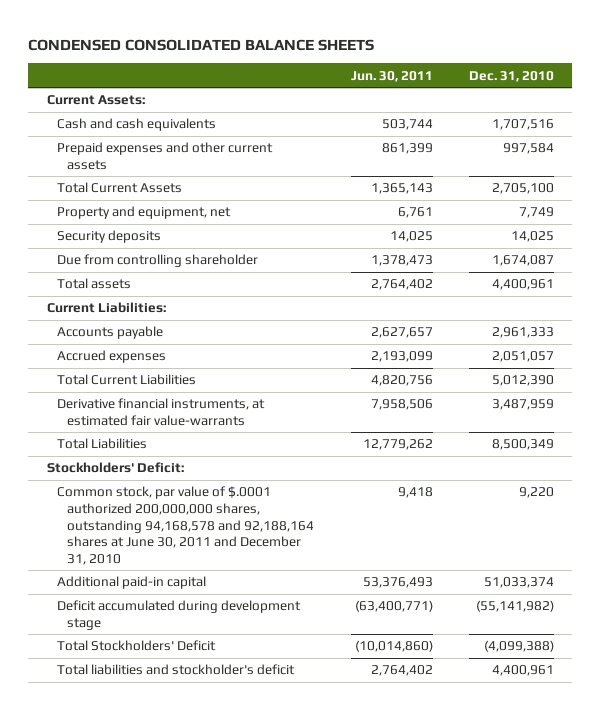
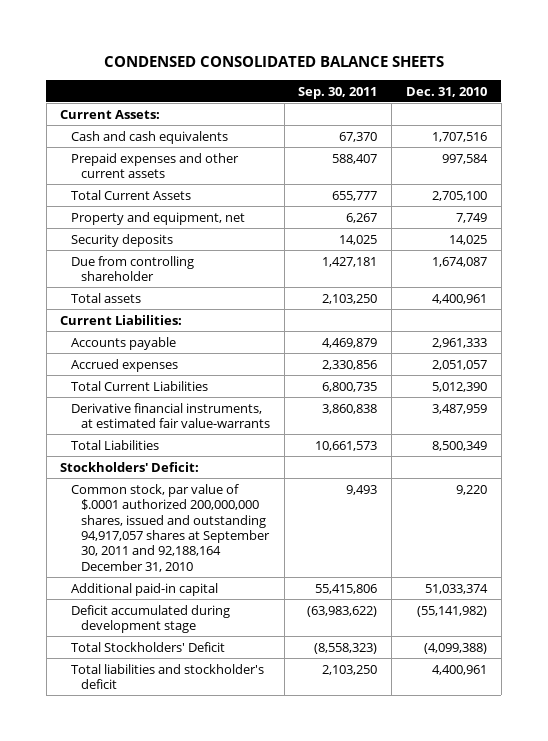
[350,70,433,82] Jun. 30, 2011 -> none
none -> [298,86,378,99] Sep. 30, 2011
[56,486,315,565] Common stock, par value of $.0001 authorized 200,000,000 shares, outstanding 94,168,578 and 92,188,164 shares at June 30, 2011 and December 31, 2010 -> [70,483,270,572] Common stock, par value of $.0001 authorized 200,000,000 shares, issued and outstanding 94,917,057 shares at September 30, 2011 and 92,188,164 December 31, 2010

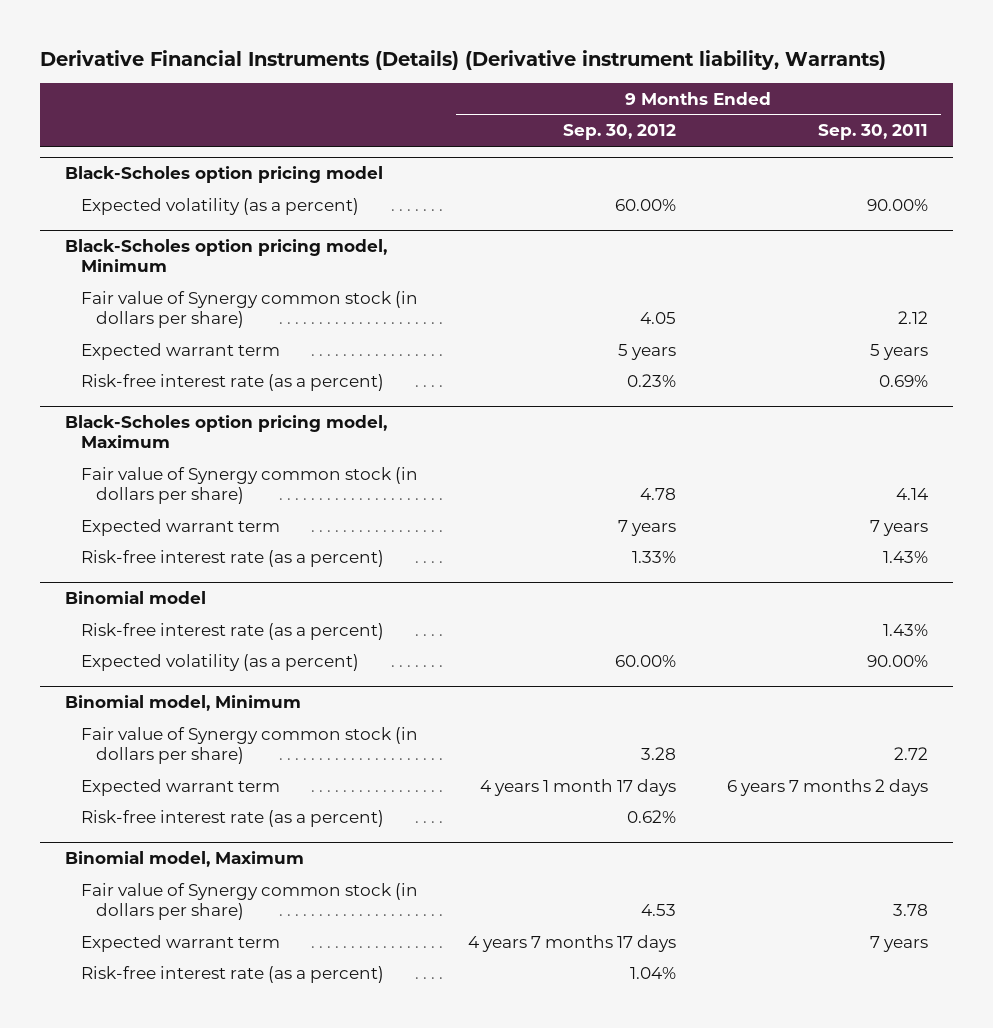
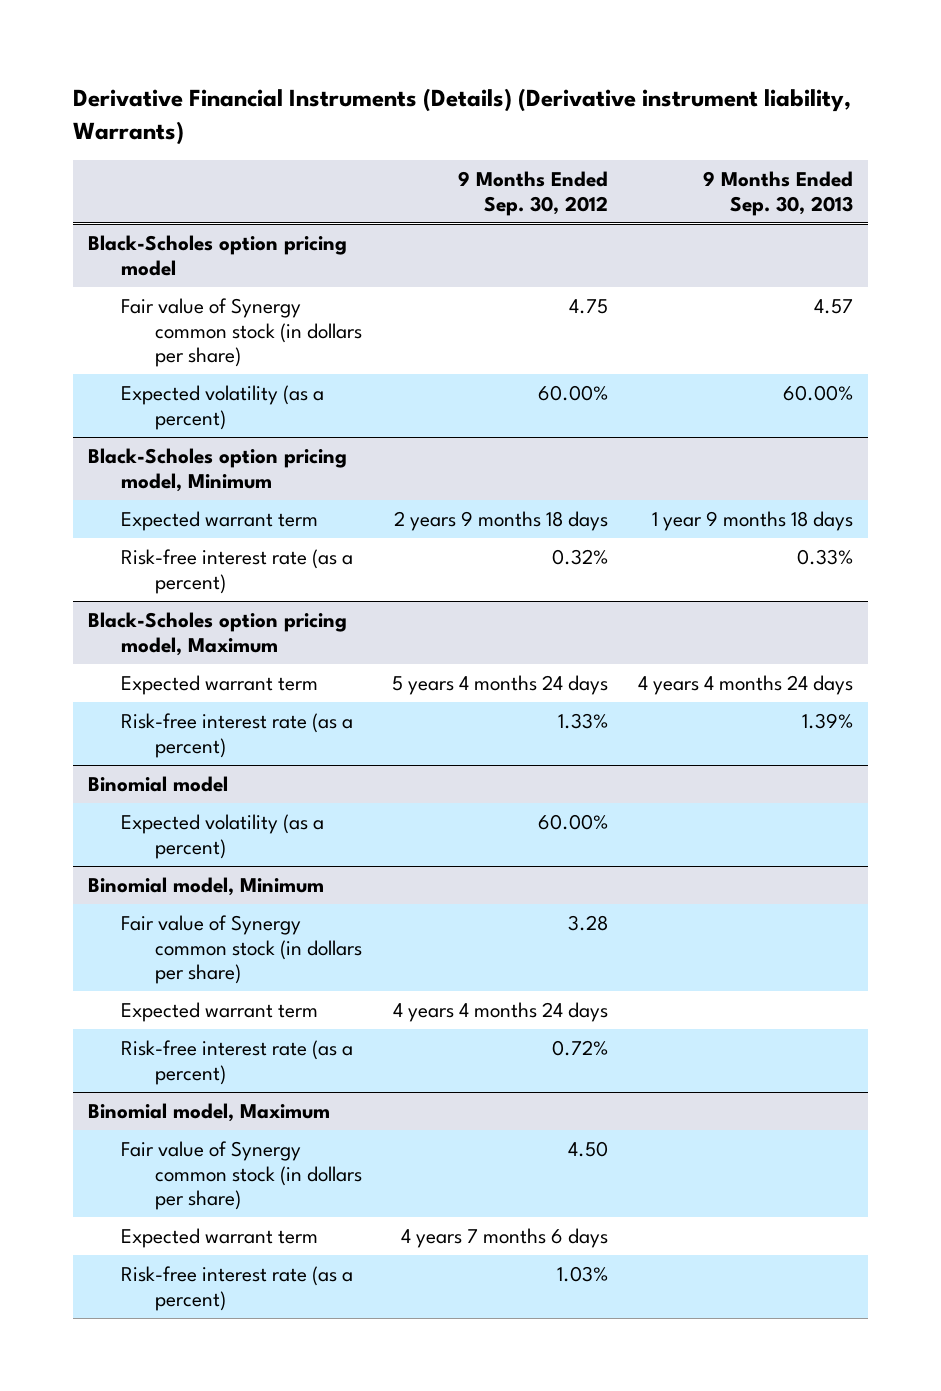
[818,124,929,141] Sep. 30, 2011 -> none
none -> [702,170,853,216] 9 Months Ended Sep. 30, 2013
none -> [121,298,362,368] Fair value of Synergy common stock (in dollars per share)
[80,290,418,329] Fair value of Synergy common stock (in dollars per share) -> none
[618,343,677,360] 5 years -> [393,511,608,532] 2 years 9 months 18 days
[627,373,677,387] 0.23% -> [551,549,608,566] 0.32%
[80,466,418,505] Fair value of Synergy common stock (in dollars per share) -> none
[618,519,677,536] 7 years -> [391,675,608,696] 5 years 4 months 24 days
[80,622,384,640] Risk-free interest rate (as a percent) -> none
[480,778,677,796] 4 years 1 month 17 days -> [392,1002,608,1023] 4 years 4 months 24 days
[627,809,677,823] 0.62% -> [551,1040,608,1057] 0.72%
[641,904,677,917] 4.53 -> [567,1141,608,1158] 4.50
[468,934,677,952] 4 years 7 months 17 days -> [400,1228,608,1249] 4 years 7 months 6 days
[630,966,677,979] 1.04% -> [556,1266,608,1283] 1.03%

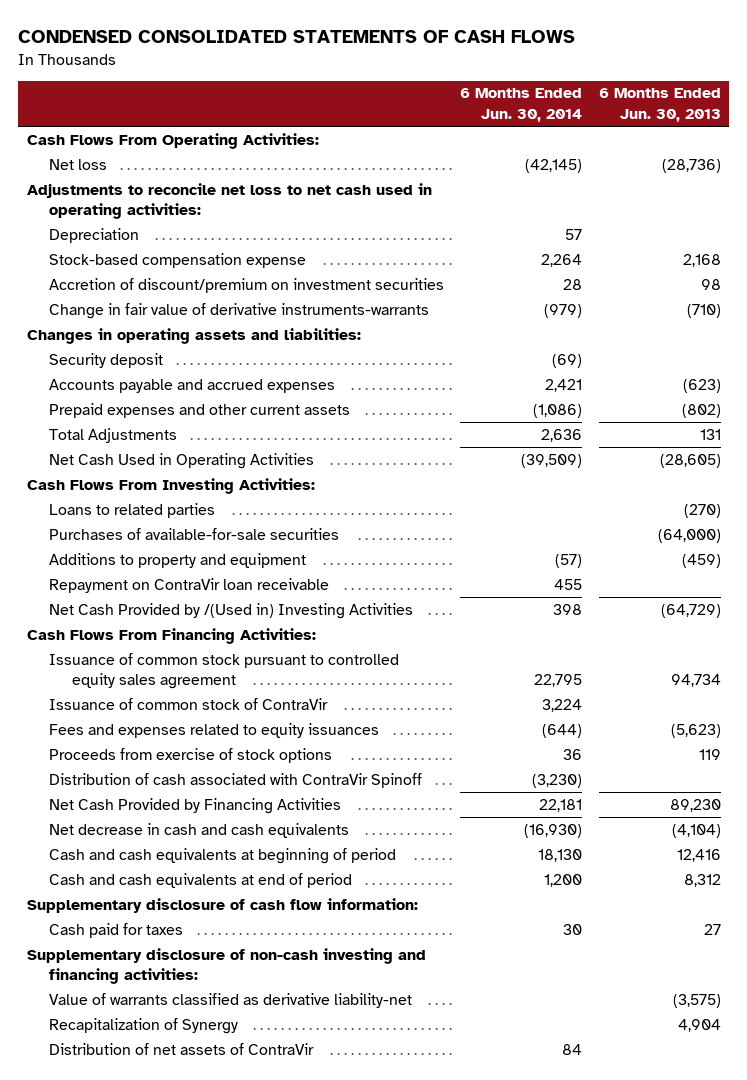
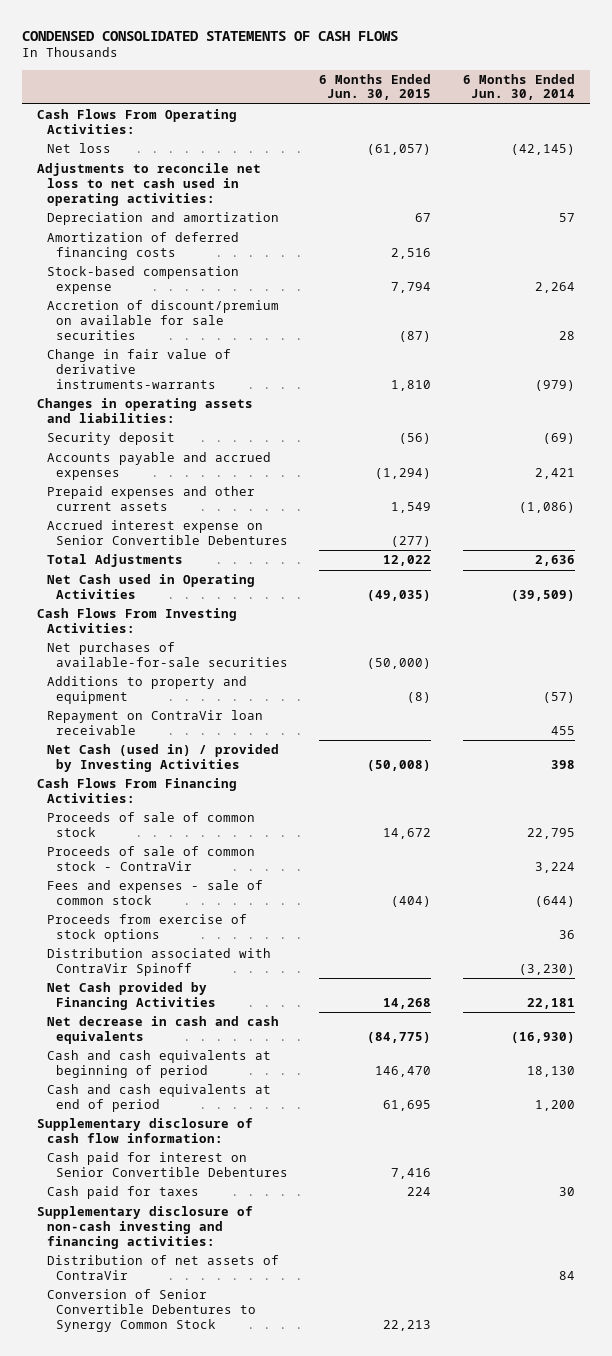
[598,88,721,123] 6 Months Ended Jun. 30, 2013 -> none
none -> [319,73,432,101] 6 Months Ended Jun. 30, 2015
[49,227,140,243] Depreciation -> [46,212,279,226] Depreciation and amortization
none -> [46,232,239,260] Amortization of deferred financing costs
[49,277,445,293] Accretion of discount/premium on investment securities -> [46,300,279,340] Accretion of discount/premium on available for sale securities
none -> [46,520,288,545] Accrued interest expense on Senior Convertible Debentures
[49,452,315,469] Net Cash Used in Operating Activities -> [46,574,255,599] Net Cash used in Operating Activities
[49,502,216,518] Loans to related parties -> none
[49,527,340,540] Purchases of available-for-sale securities -> [46,642,288,667] Net purchases of available-for-sale securities
[49,602,414,619] Net Cash Provided by /(Used in) Investing Activities -> [46,744,279,772] Net Cash (used in) / provided by Investing Activities
[49,652,400,690] Issuance of common stock pursuant to controlled equity sales agreement -> [46,812,255,837] Proceeds of sale of common stock
[49,697,329,710] Issuance of common stock of ContraVir -> [46,846,255,871] Proceeds of sale of common stock - ContraVir
[49,722,380,738] Fees and expenses related to equity issuances -> [46,880,263,905] Fees and expenses - sale of common stock
[49,772,423,788] Distribution of cash associated with ContraVir Spinoff -> [46,948,271,976] Distribution associated with ContraVir Spinoff
[49,797,342,814] Net Cash Provided by Financing Activities -> [46,982,216,1010] Net Cash provided by Financing Activities
none -> [46,1152,288,1177] Cash paid for interest on Senior Convertible Debentures
[49,992,413,1008] Value of warrants classified as derivative liability-net -> none
[49,1017,239,1034] Recapitalization of Synergy -> none
none -> [46,1289,256,1332] Conversion of Senior Convertible Debentures to Synergy Common Stock

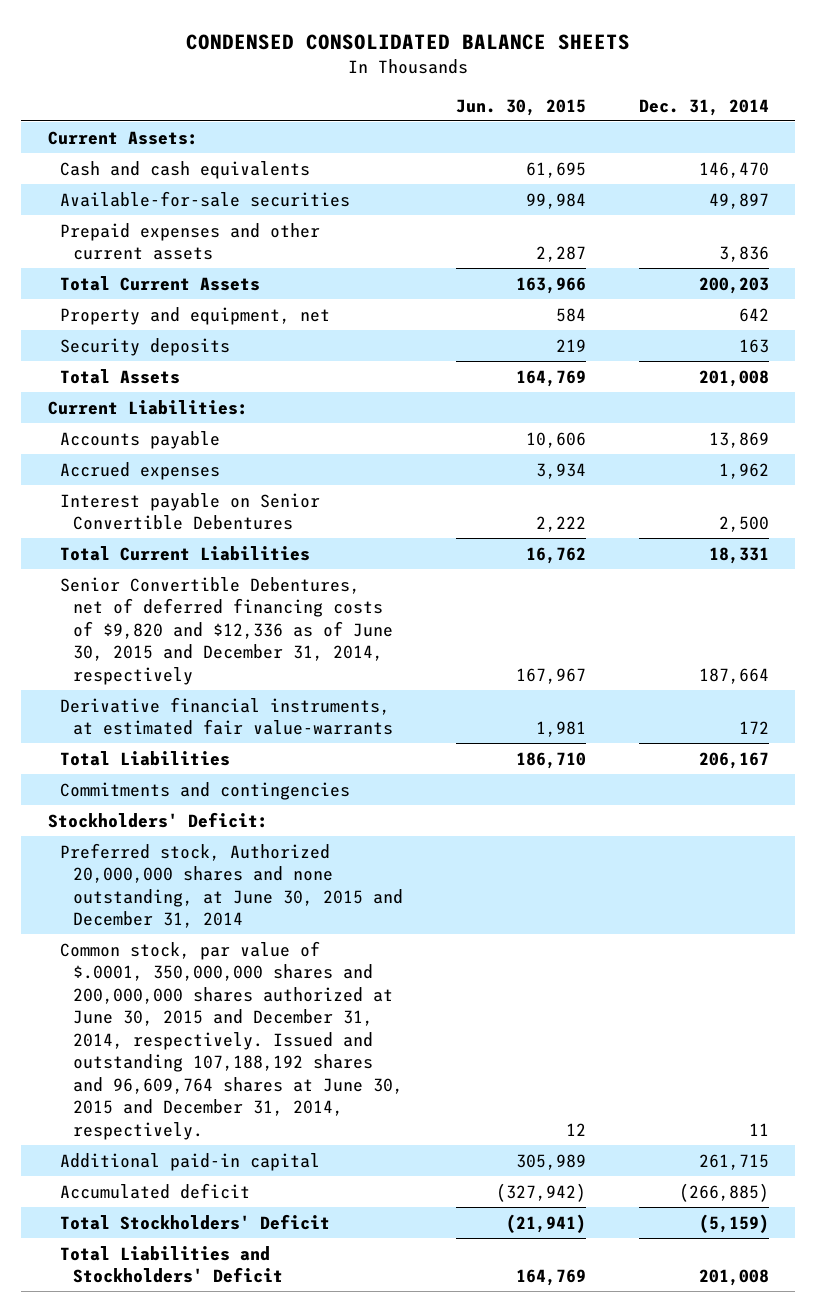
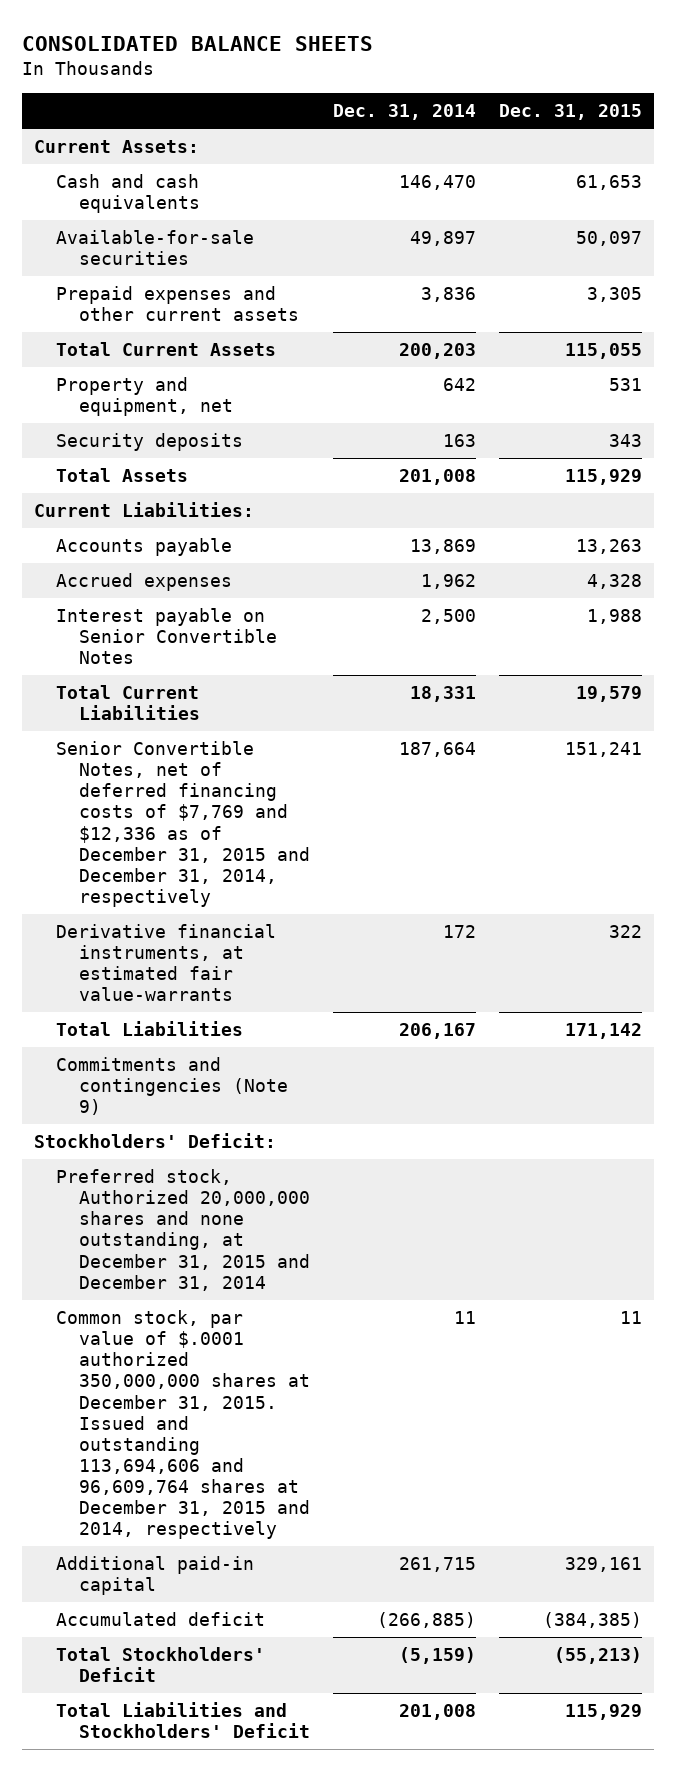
[186,33,631,50] CONDENSED CONSOLIDATED BALANCE SHEETS -> [22,35,374,51] CONSOLIDATED BALANCE SHEETS
[455,98,586,116] Jun. 30, 2015 -> none
none -> [499,104,643,121] Dec. 31, 2015
[60,492,321,531] Interest payable on Senior Convertible Debentures -> [56,608,277,665] Interest payable on Senior Convertible Notes
[60,576,394,685] Senior Convertible Debentures, net of deferred financing costs of $9,820 and $12,336 as of June 30, 2015 and December 31, 2014, respectively -> [56,741,310,907] Senior Convertible Notes, net of deferred financing costs of $7,769 and $12,336 as of December 31, 2015 and December 31, 2014, respectively
[60,781,351,800] Commitments and contingencies -> [56,1057,288,1116] Commitments and contingencies (Note 9)
[60,842,404,929] Preferred stock, Authorized 20,000,000 shares and none outstanding, at June 30, 2015 and December 31, 2014 -> [56,1169,310,1291] Preferred stock, Authorized 20,000,000 shares and none outstanding, at December 31, 2015 and December 31, 2014
[60,940,404,1141] Common stock, par value of $.0001, 350,000,000 shares and 200,000,000 shares authorized at June 30, 2015 and December 31, 2014, respectively. Issued and outstanding 107,188,192 shares and 96,609,764 shares at June 30, 2015 and December 31, 2014, respectively. -> [56,1310,310,1540] Common stock, par value of $.0001 authorized 350,000,000 shares at December 31, 2015. Issued and outstanding 113,694,606 and 96,609,764 shares at December 31, 2015 and 2014, respectively

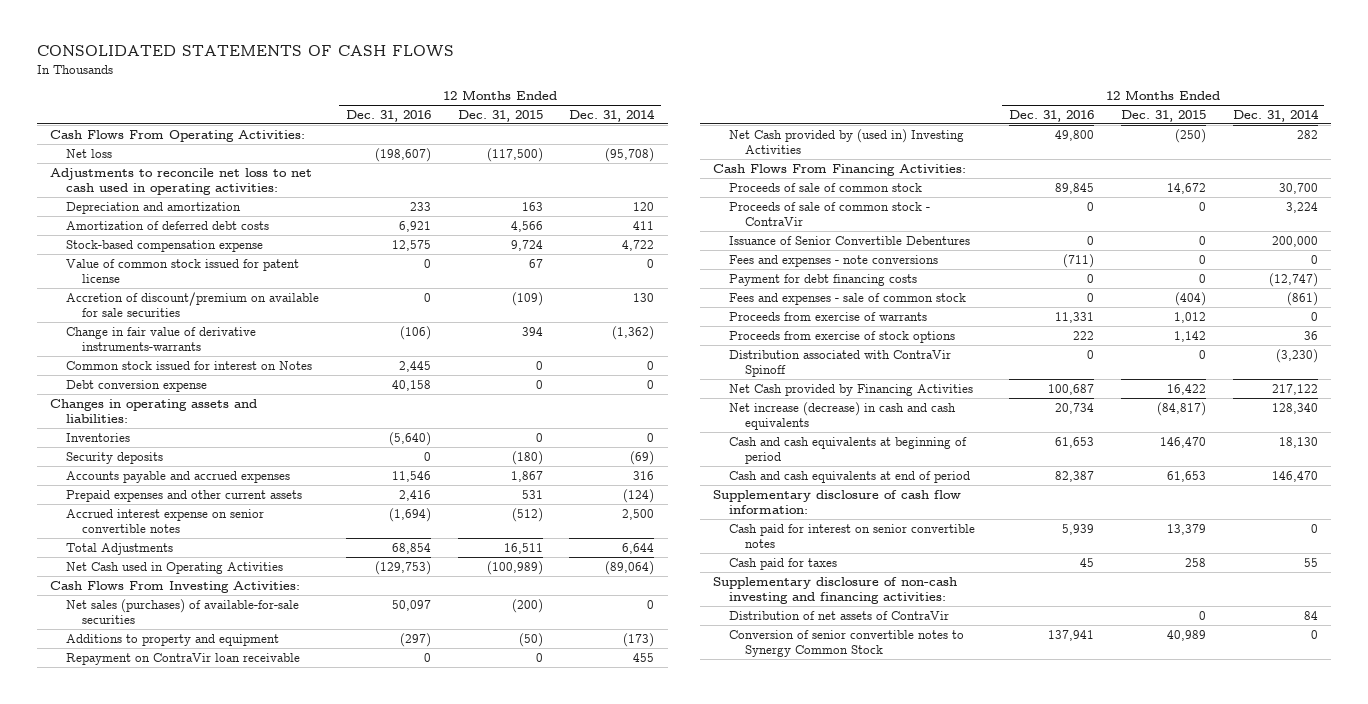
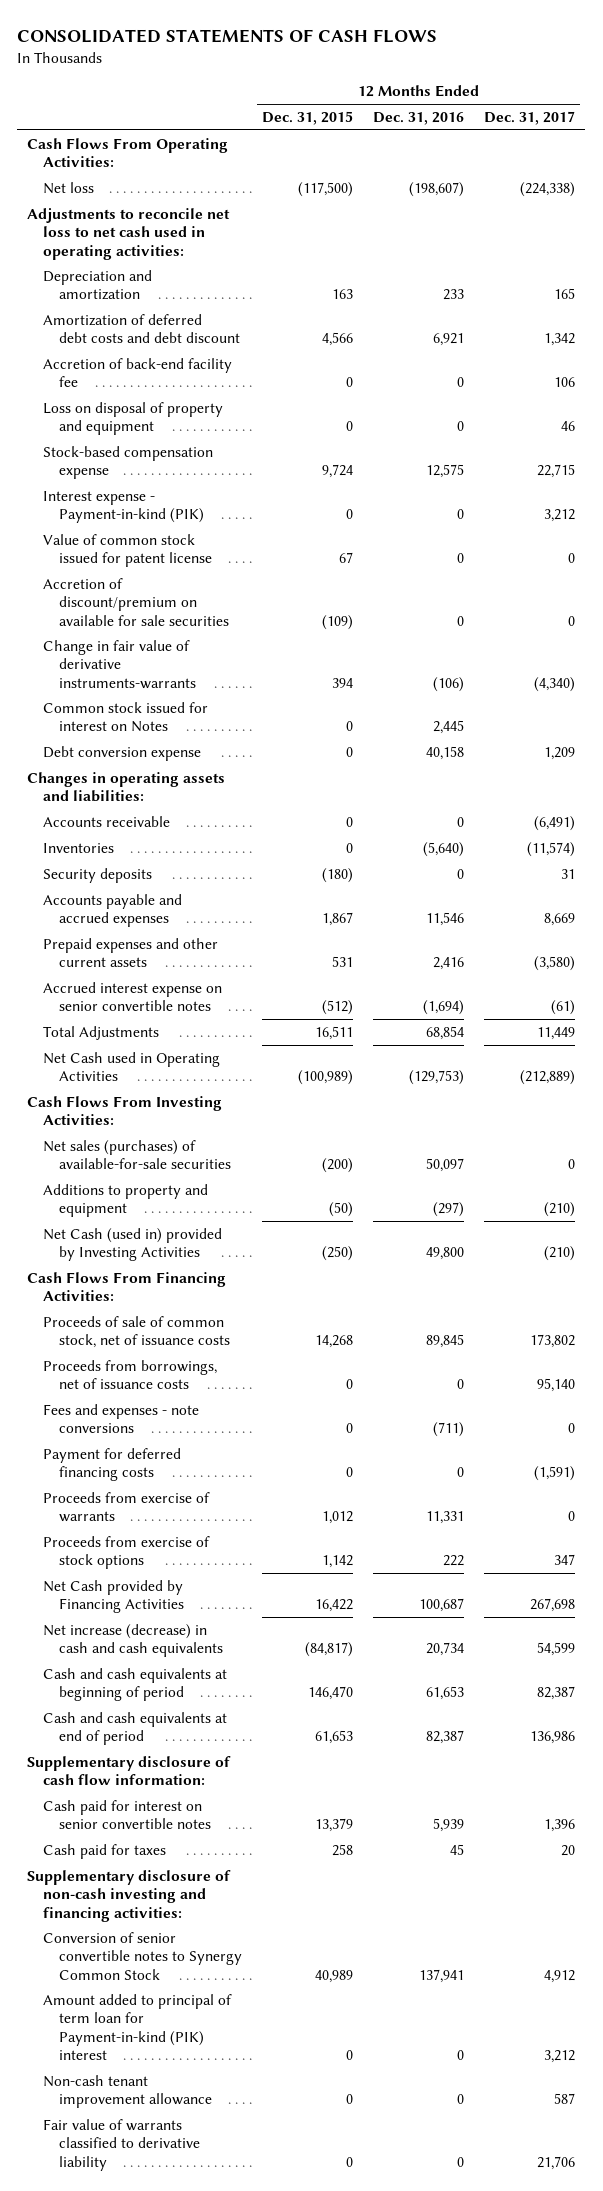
[569,108,656,122] Dec. 31, 2014 -> none
none -> [484,110,576,125] Dec. 31, 2017
[66,220,270,230] Amortization of deferred debt costs -> [43,313,240,344] Amortization of deferred debt costs and debt discount
none -> [43,357,233,388] Accretion of back-end facility fee
none -> [43,401,224,436] Loss on disposal of property and equipment
none -> [43,490,204,524] Interest expense - Payment-in-kind (PIK)
none -> [43,815,171,827] Accounts receivable
[66,652,301,665] Repayment on ContraVir loan receivable -> none
[729,128,965,154] Net Cash provided by (used in) Investing Activities -> [43,1227,223,1262] Net Cash (used in) provided by Investing Activities
[729,201,931,226] Proceeds of sale of common stock - ContraVir -> none
[729,235,971,245] Issuance of Senior Convertible Debentures -> none
[729,182,923,192] Proceeds of sale of common stock -> [43,1315,230,1349] Proceeds of sale of common stock, net of issuance costs
[1166,182,1206,194] 14,672 -> [315,1335,354,1349] 14,268
none -> [43,1359,218,1390] Proceeds from borrowings, net of issuance costs
[729,292,967,305] Fees and expenses - sale of common stock -> none
[729,273,918,286] Payment for debt financing costs -> [43,1447,182,1482] Payment for deferred financing costs
[729,349,952,377] Distribution associated with ContraVir Spinoff -> none
[729,610,950,620] Distribution of net assets of ContraVir -> none
none -> [43,1993,233,2060] Amount added to principal of term loan for Payment-in-kind (PIK) interest
none -> [43,2074,212,2109] Non-cash tenant improvement allowance
none -> [43,2118,200,2171] Fair value of warrants classified to derivative liability

